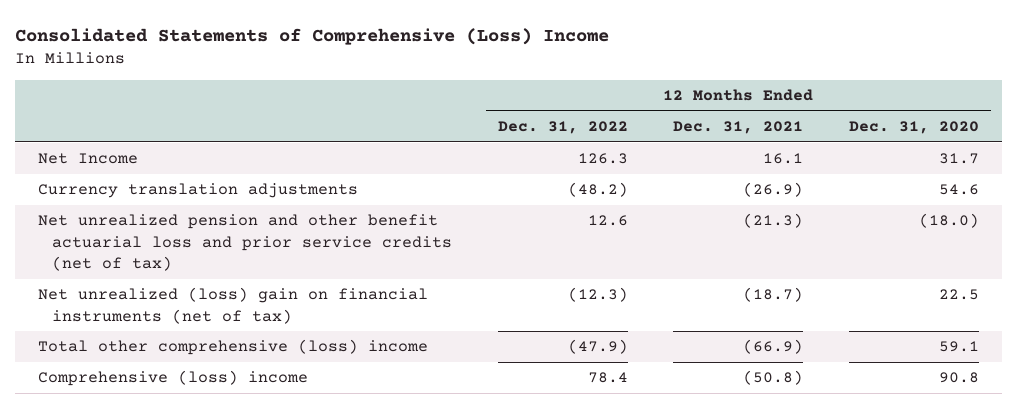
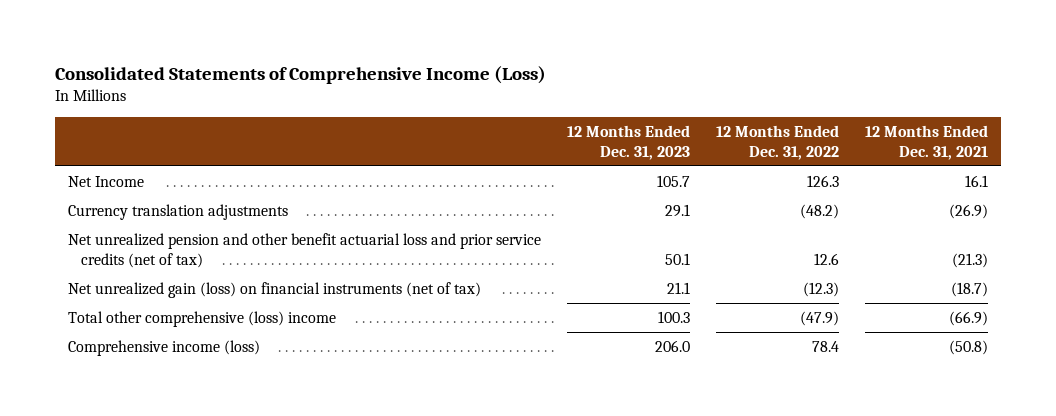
[15,27,610,45] Consolidated Statements of Comprehensive (Loss) Income -> [55,65,547,84] Consolidated Statements of Comprehensive Income (Loss)
[849,121,980,135] Dec. 31, 2020 -> none
none -> [567,125,691,160] 12 Months Ended Dec. 31, 2023
[38,287,429,324] Net unrealized (loss) gain on financial instruments (net of tax) -> [68,281,482,298] Net unrealized gain (loss) on financial instruments (net of tax)
[38,370,309,387] Comprehensive (loss) income -> [68,339,261,356] Comprehensive income (loss)

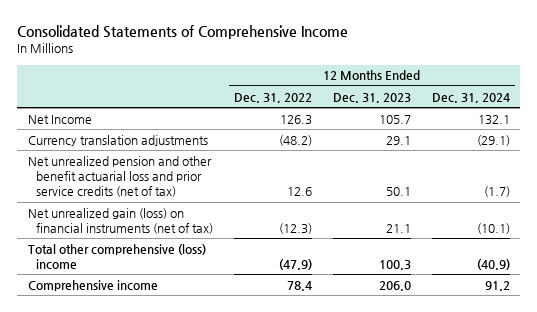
[55,65,547,84] Consolidated Statements of Comprehensive Income (Loss) -> [17,25,349,40] Consolidated Statements of Comprehensive Income
[865,125,989,160] 12 Months Ended Dec. 31, 2021 -> none
none -> [431,92,510,103] Dec. 31, 2024
[68,339,261,356] Comprehensive income (loss) -> [27,279,158,291] Comprehensive income

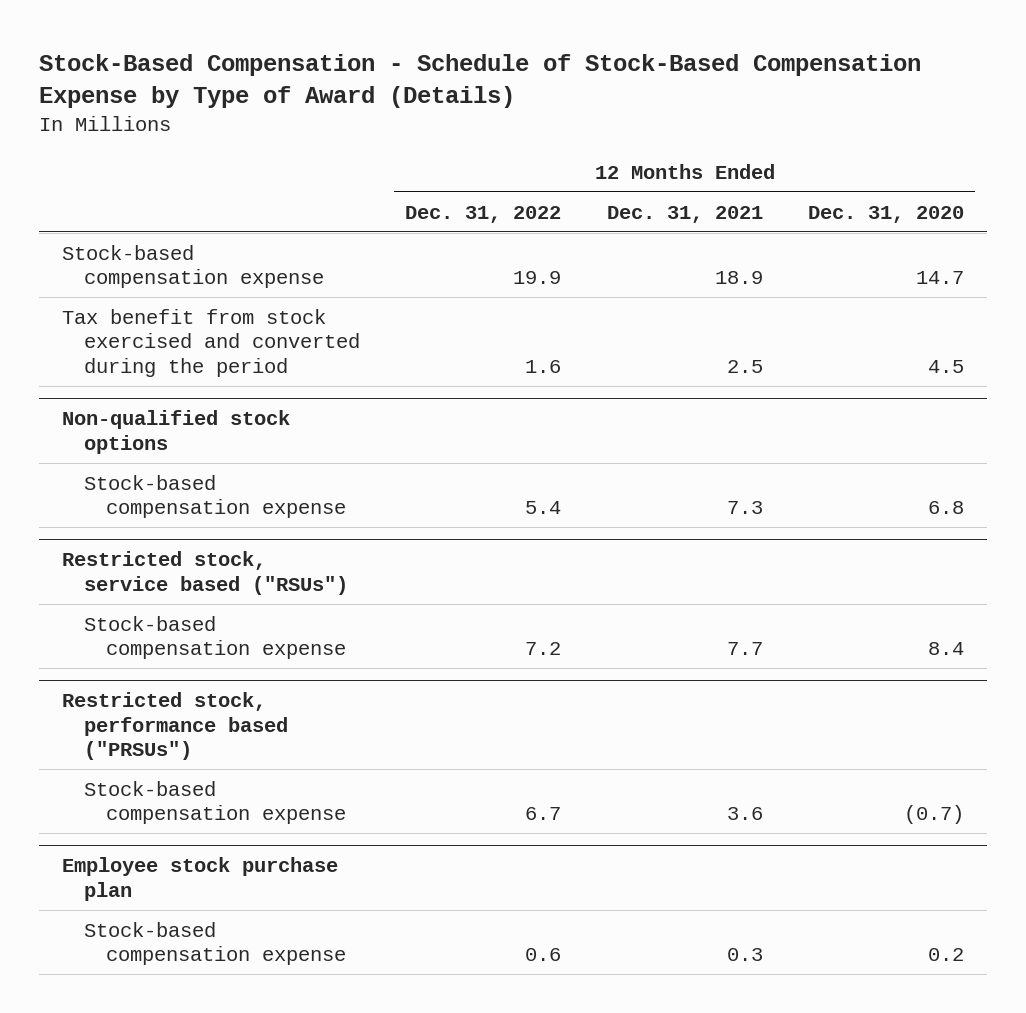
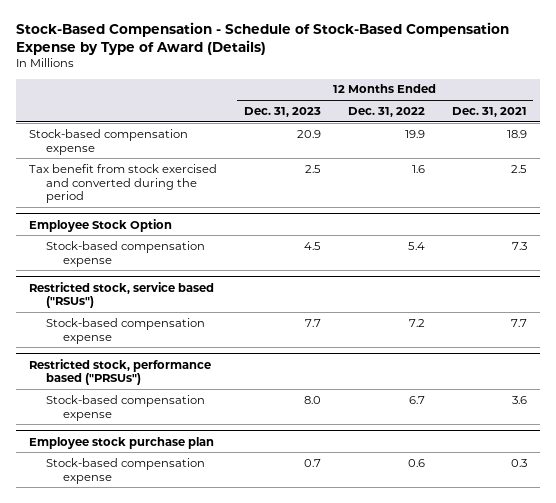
[807,205,964,223] Dec. 31, 2020 -> none
none -> [244,106,322,117] Dec. 31, 2023
[61,409,290,454] Non-qualified stock options -> [29,218,173,232] Employee Stock Option

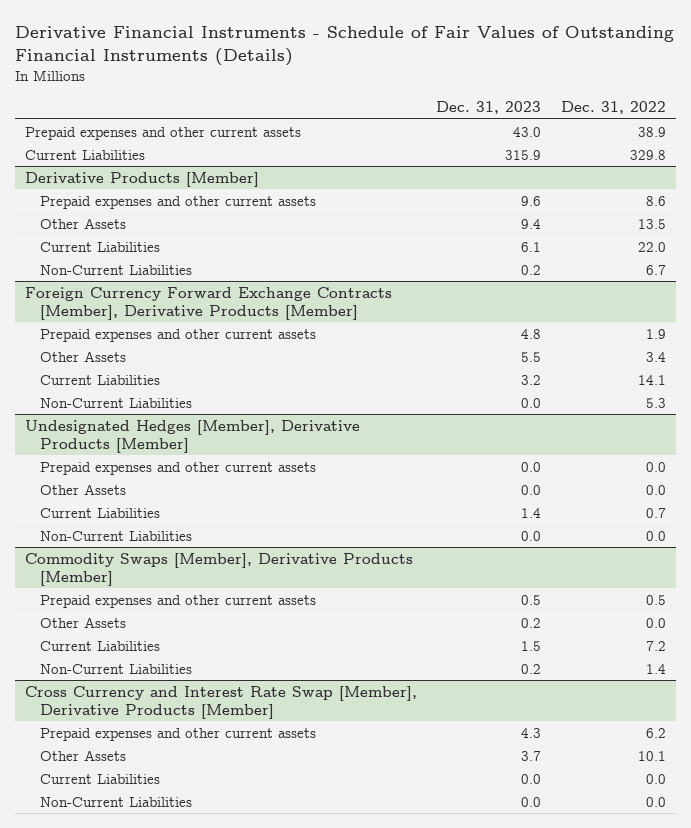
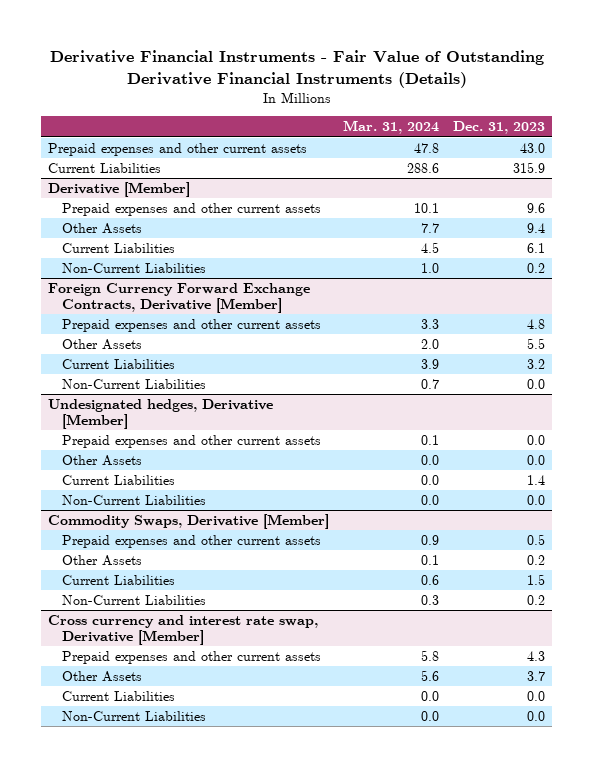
[14,25,674,66] Derivative Financial Instruments - Schedule of Fair Values of Outstanding Financial Instruments (Details) -> [49,50,544,88] Derivative Financial Instruments - Fair Value of Outstanding Derivative Financial Instruments (Details)
[560,101,666,115] Dec. 31, 2022 -> none
none -> [343,120,440,135] Mar. 31, 2024
[24,171,259,187] Derivative Products [Member] -> [47,181,190,197] Derivative [Member]
[24,286,392,320] Foreign Currency Forward Exchange Contracts [Member], Derivative Products [Member] -> [47,282,310,314] Foreign Currency Forward Exchange Contracts, Derivative [Member]
[24,419,360,453] Undesignated Hedges [Member], Derivative Products [Member] -> [47,398,273,430] Undesignated hedges, Derivative [Member]
[24,552,413,586] Commodity Swaps [Member], Derivative Products [Member] -> [47,513,329,529] Commodity Swaps, Derivative [Member]
[24,685,417,719] Cross Currency and Interest Rate Swap [Member], Derivative Products [Member] -> [47,614,318,646] Cross currency and interest rate swap, Derivative [Member]

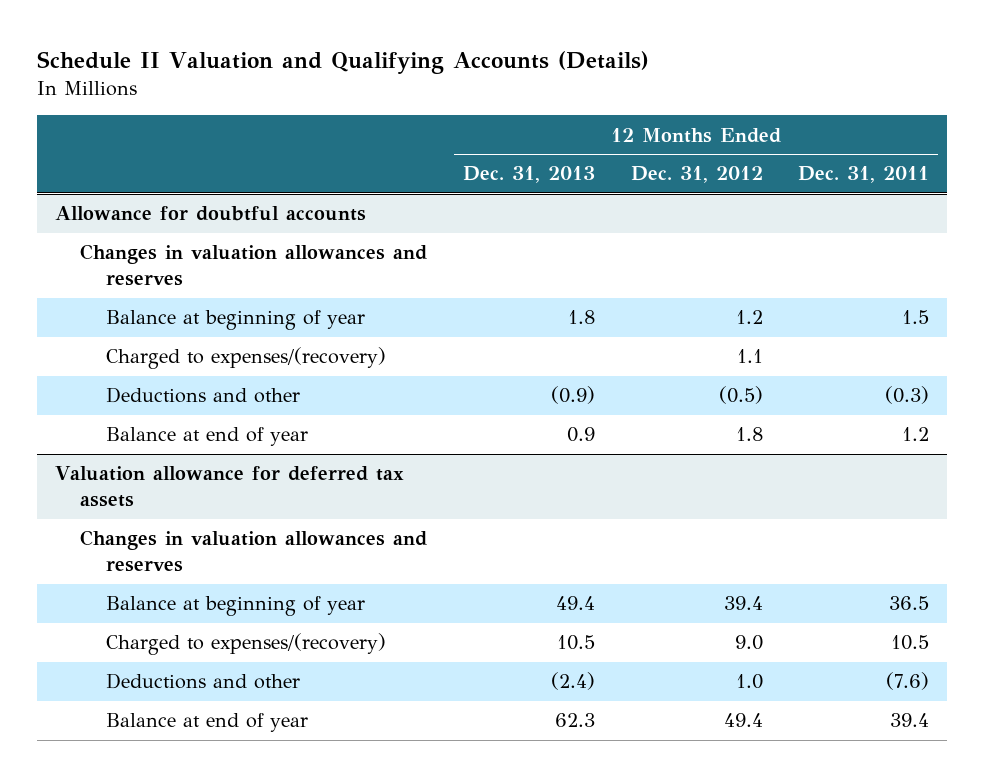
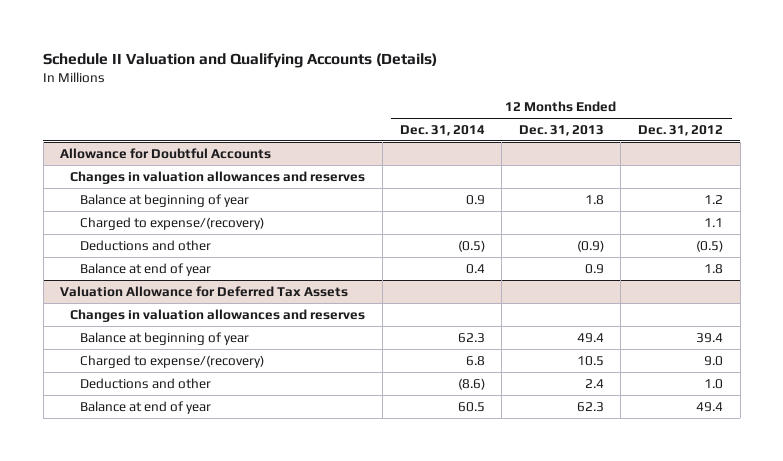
[798,166,930,184] Dec. 31, 2011 -> none
none -> [399,124,485,136] Dec. 31, 2014
[54,206,366,222] Allowance for doubtful accounts -> [60,147,272,159] Allowance for Doubtful Accounts
[105,347,386,370] Charged to expenses/(recovery) -> [80,216,265,230] Charged to expense/(recovery)
[54,466,404,508] Valuation allowance for deferred tax assets -> [60,285,349,297] Valuation Allowance for Deferred Tax Assets
[105,633,386,656] Charged to expenses/(recovery) -> [80,354,265,368] Charged to expense/(recovery)
[550,672,595,691] (2.4) -> [584,378,604,388] 2.4

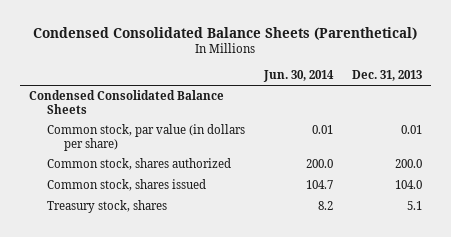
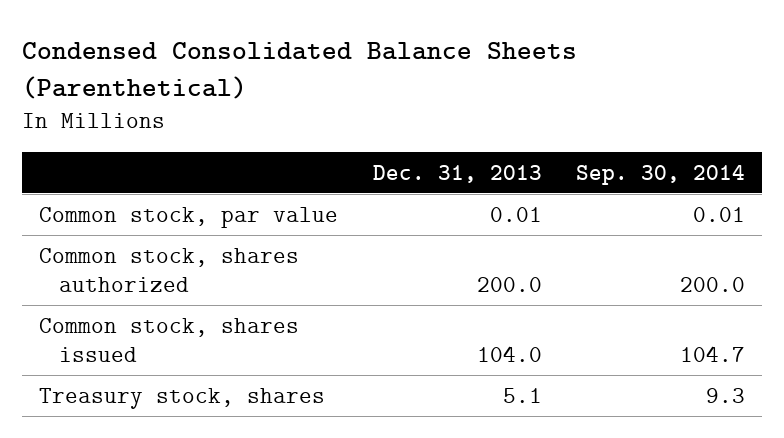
[262,70,334,83] Jun. 30, 2014 -> none
none -> [576,164,746,185] Sep. 30, 2014
[29,90,225,115] Condensed Consolidated Balance Sheets -> none
[46,124,245,152] Common stock, par value (in dollars per share) -> [39,206,339,228] Common stock, par value

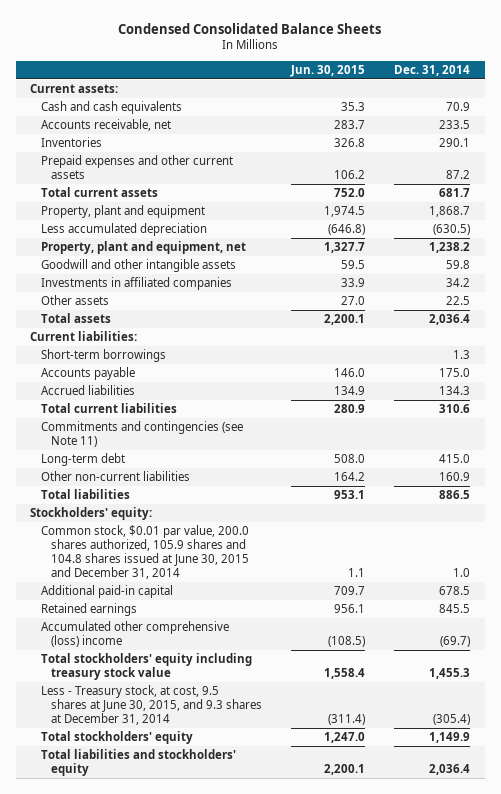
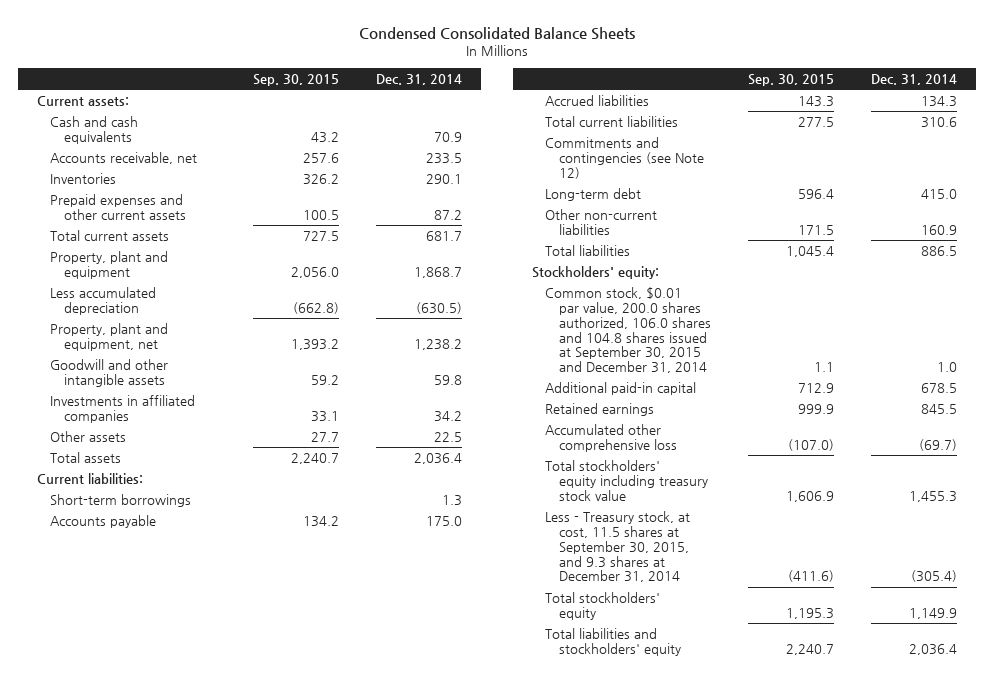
[290,64,366,77] Jun. 30, 2015 -> none
none -> [253,74,340,87] Sep. 30, 2015
[40,421,243,448] Commitments and contingencies (see Note 11) -> [545,137,704,179] Commitments and contingencies (see Note 12)
[40,525,250,580] Common stock, $0.01 par value, 200.0 shares authorized, 105.9 shares and 104.8 shares issued at June 30, 2015 and December 31, 2014 -> [545,287,711,374] Common stock, $0.01 par value, 200.0 shares authorized, 106.0 shares and 104.8 shares issued at September 30, 2015 and December 31, 2014
[40,621,229,648] Accumulated other comprehensive (loss) income -> [545,424,677,452] Accumulated other comprehensive loss
[40,685,263,726] Less - Treasury stock, at cost, 9.5 shares at June 30, 2015, and 9.3 shares at December 31, 2014 -> [545,511,691,583] Less - Treasury stock, at cost, 11.5 shares at September 30, 2015, and 9.3 shares at December 31, 2014

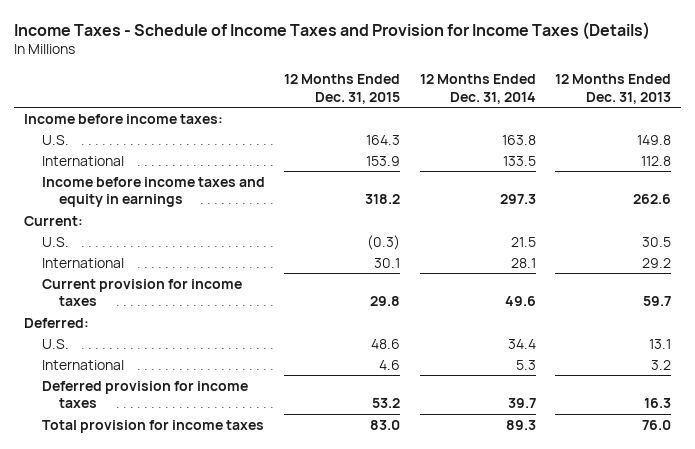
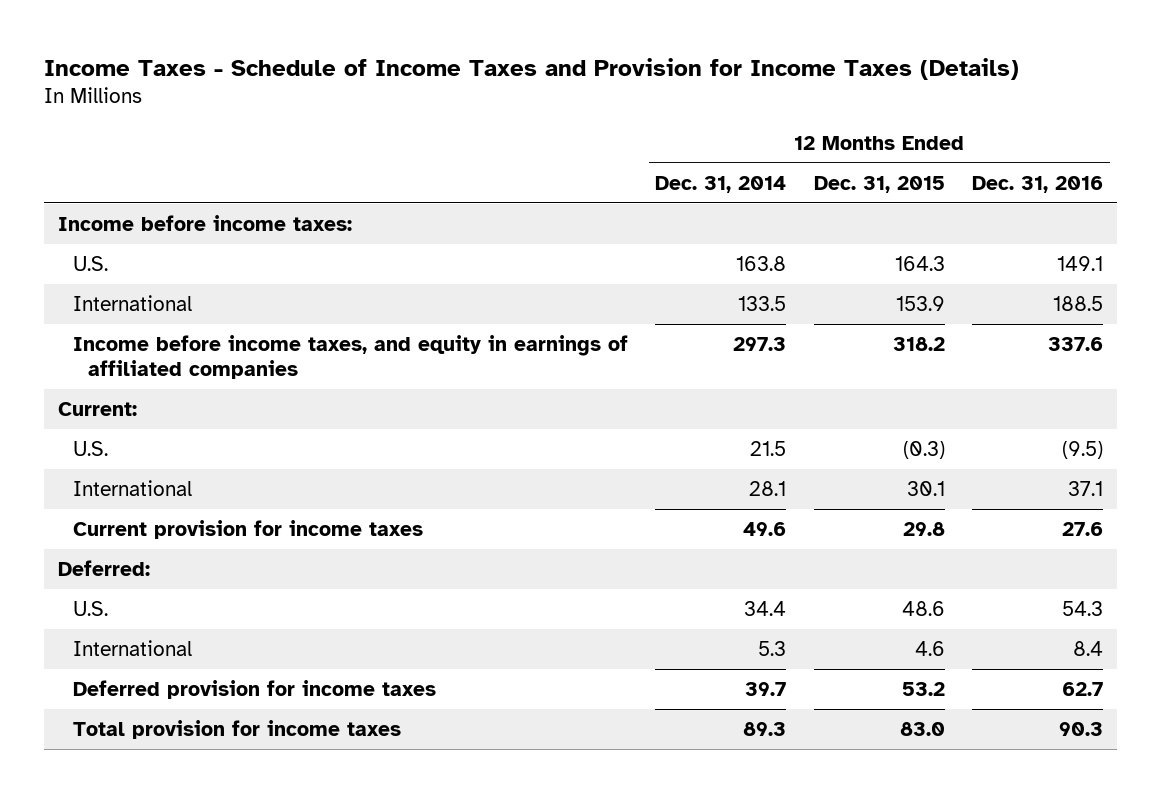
[555,74,672,104] 12 Months Ended Dec. 31, 2013 -> none
none -> [972,175,1104,193] Dec. 31, 2016
[41,176,265,208] Income before income taxes and equity in earnings -> [72,334,628,380] Income before income taxes, and equity in earnings of affiliated companies

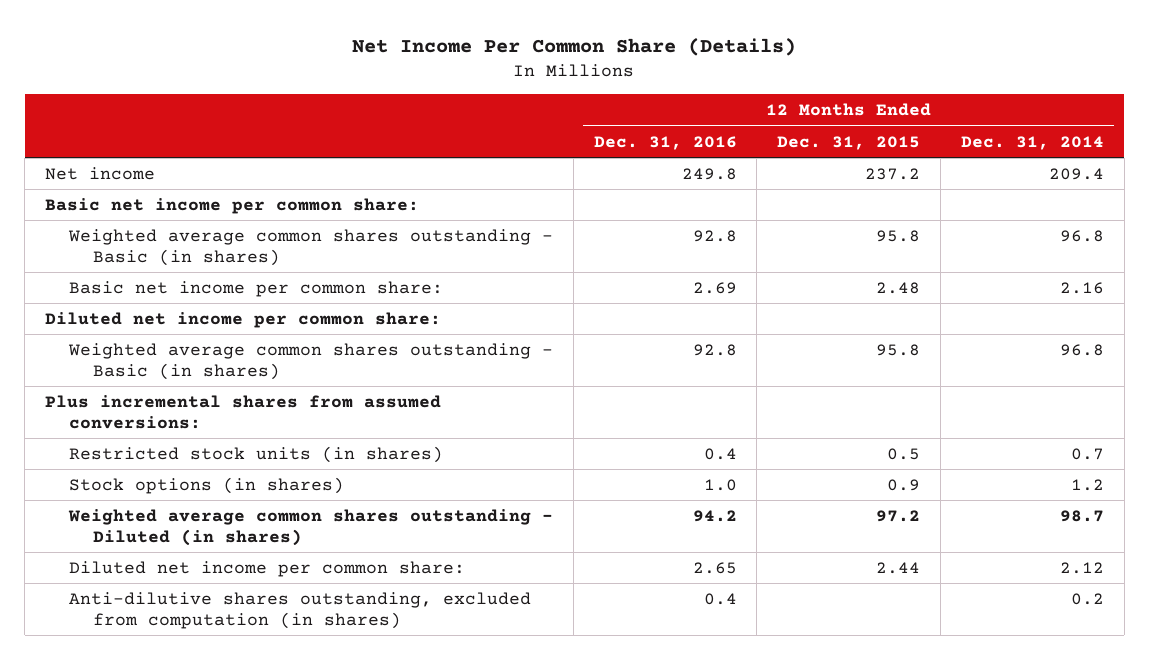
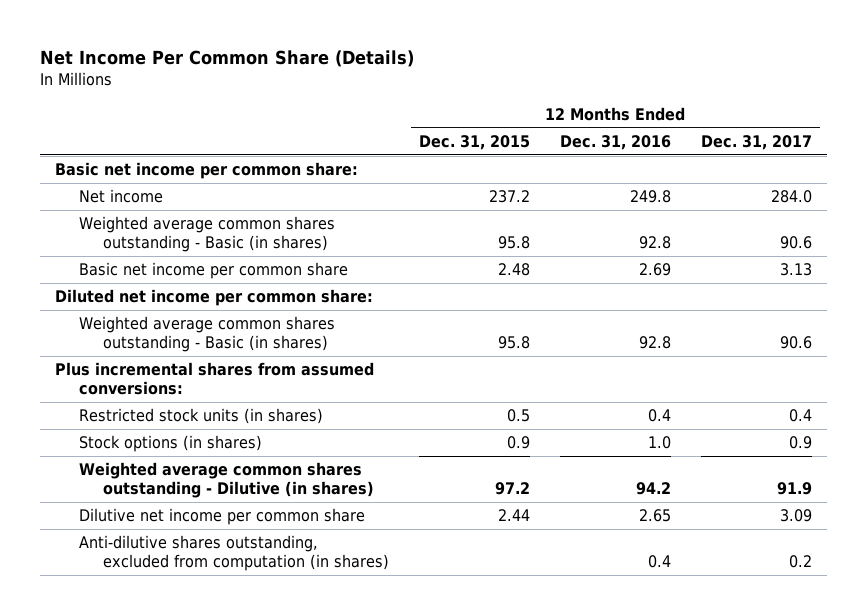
[960,135,1104,150] Dec. 31, 2014 -> none
none -> [700,135,812,151] Dec. 31, 2017
[44,166,155,180] Net income -> [78,189,163,204] Net income
[69,280,444,297] Basic net income per common share: -> [78,262,348,280] Basic net income per common share
[68,508,554,546] Weighted average common shares outstanding - Diluted (in shares) -> [78,462,374,499] Weighted average common shares outstanding - Dilutive (in shares)
[69,560,466,577] Diluted net income per common share: -> [78,508,365,526] Dilutive net income per common share

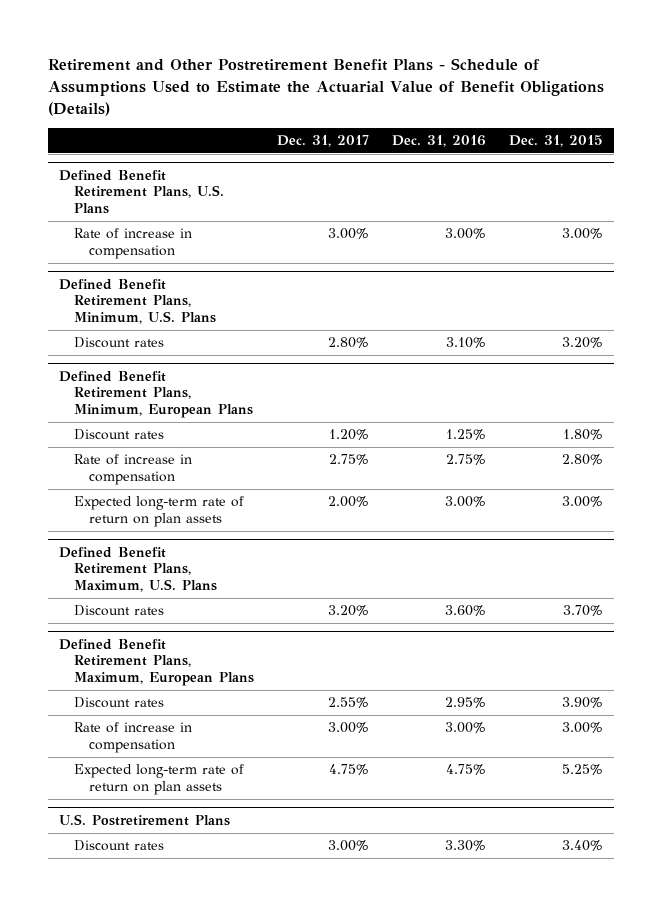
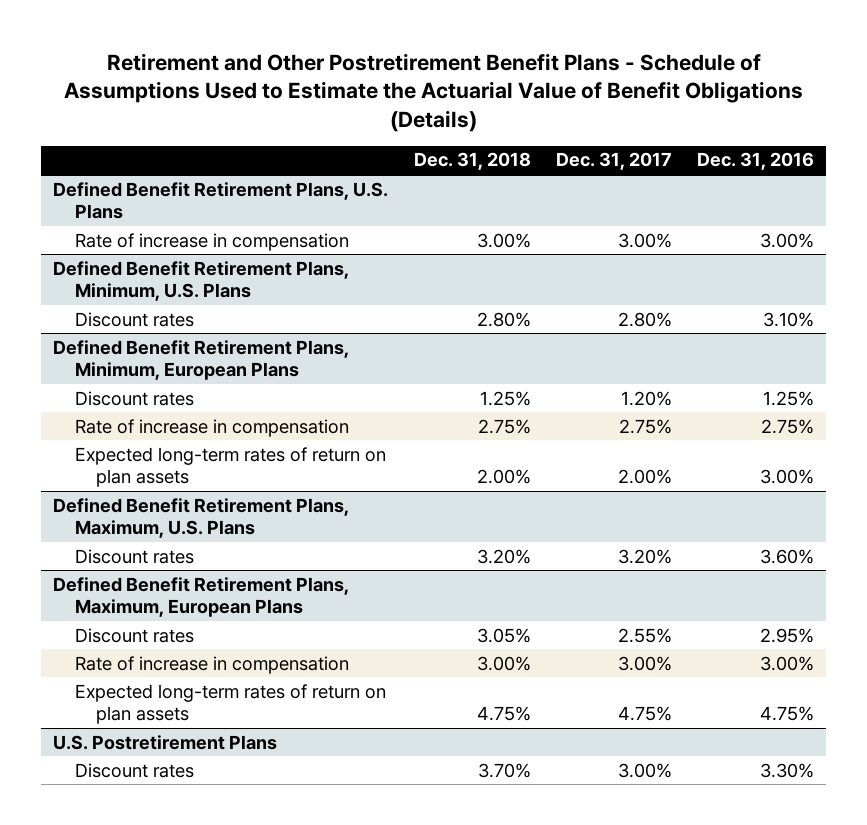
[508,135,603,148] Dec. 31, 2015 -> none
none -> [413,152,531,171] Dec. 31, 2018
[74,496,245,528] Expected long-term rate of return on plan assets -> [74,446,386,488] Expected long-term rates of return on plan assets
[74,764,245,796] Expected long-term rate of return on plan assets -> [74,683,386,725] Expected long-term rates of return on plan assets

